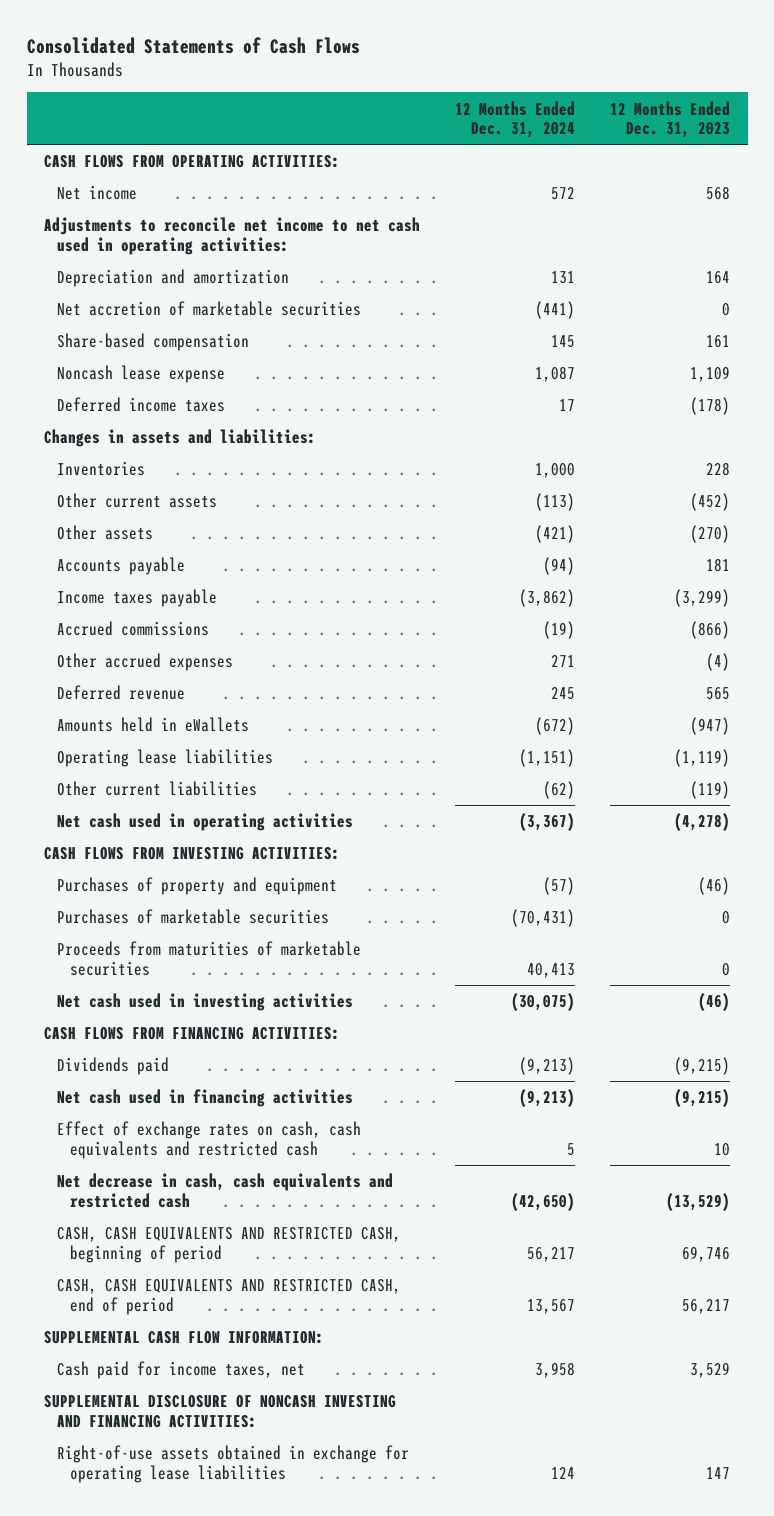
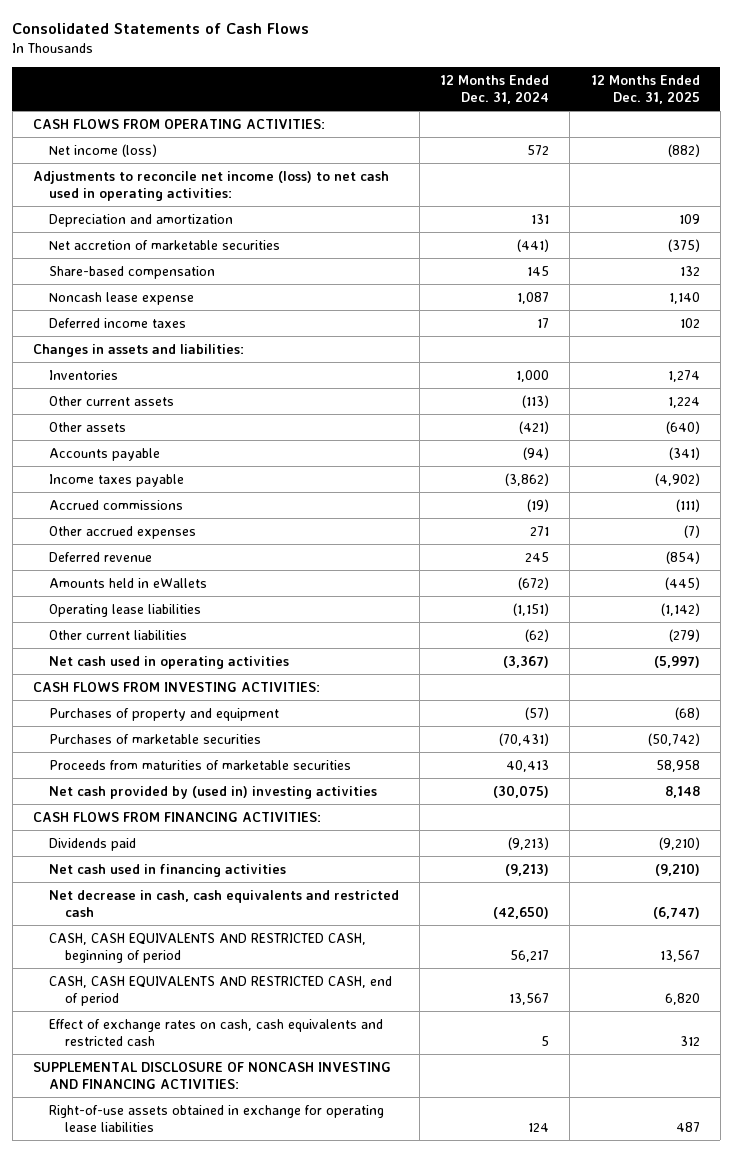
[610,100,731,138] 12 Months Ended Dec. 31, 2023 -> none
none -> [590,74,700,104] 12 Months Ended Dec. 31, 2025
[57,185,138,201] Net income -> [49,143,158,157] Net income (loss)
[44,217,421,255] Adjustments to reconcile net income to net cash used in operating activities: -> [32,170,389,201] Adjustments to reconcile net income (loss) to net cash used in operating activities:
[57,993,354,1012] Net cash used in investing activities -> [49,785,378,799] Net cash provided by (used in) investing activities
[44,1331,325,1345] SUPPLEMENTAL CASH FLOW INFORMATION: -> none
[57,1361,306,1380] Cash paid for income taxes, net -> none
[57,1121,362,1159] Effect of exchange rates on cash, cash equivalents and restricted cash -> [49,1018,384,1046] Effect of exchange rates on cash, cash equivalents and restricted cash

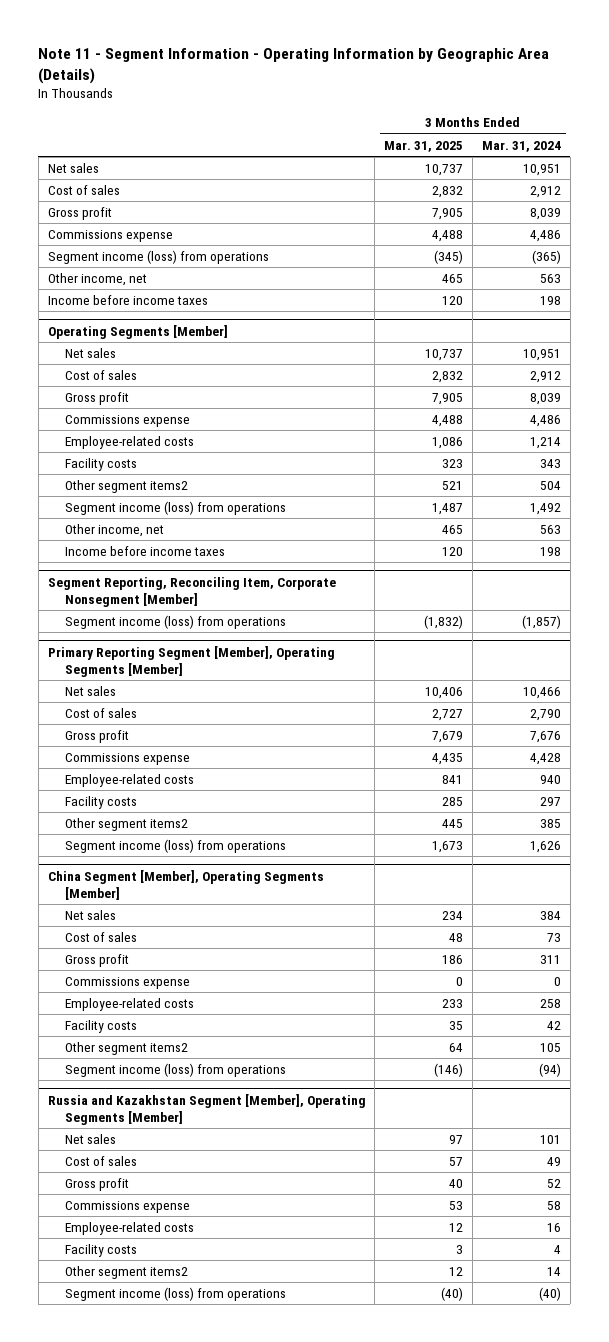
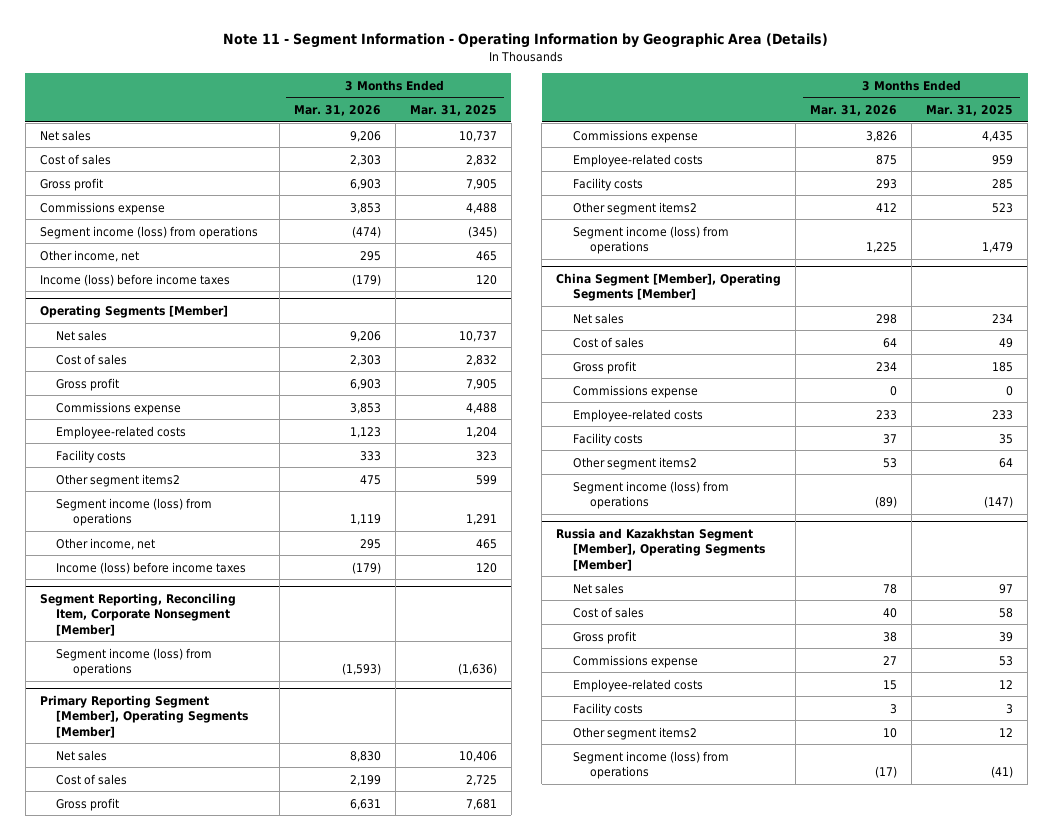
[482,140,562,152] Mar. 31, 2024 -> none
none -> [293,104,381,116] Mar. 31, 2026
[47,294,208,305] Income before income taxes -> [39,273,230,286] Income (loss) before income taxes
[432,436,464,449] 1,086 -> [465,426,497,438] 1,204
[442,480,464,490] 521 -> [475,474,497,485] 599
[432,502,464,515] 1,487 -> [465,513,497,525] 1,291
[65,545,226,556] Income before income taxes -> [56,561,247,574] Income (loss) before income taxes
[424,614,464,629] (1,832) -> [457,662,497,675] (1,636)
[432,708,464,721] 2,727 -> [465,774,497,786] 2,725
[432,730,464,743] 7,679 -> [465,798,497,810] 7,681
[442,774,464,784] 841 -> [992,154,1014,165] 959
[442,818,464,828] 445 -> [992,202,1014,213] 523
[432,840,464,853] 1,673 -> [982,241,1014,253] 1,479
[449,932,464,942] 48 -> [999,337,1014,348] 49
[442,954,464,964] 186 -> [992,361,1014,372] 185
[434,1062,464,1077] (146) -> [984,495,1014,508] (147)
[449,1156,464,1166] 57 -> [999,607,1014,618] 58
[449,1178,464,1188] 40 -> [999,631,1014,642] 39
[441,1286,464,1301] (40) -> [991,765,1014,778] (41)

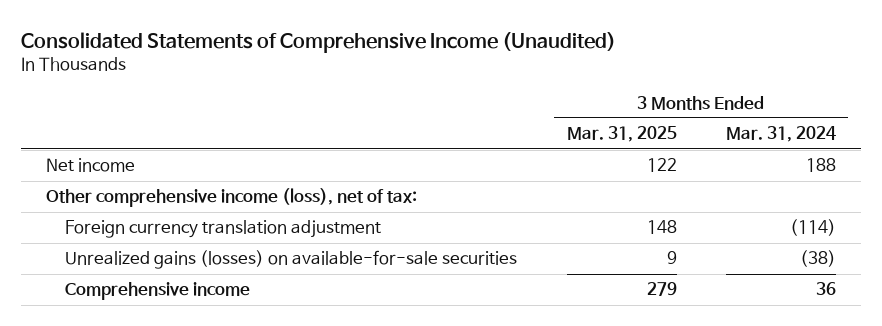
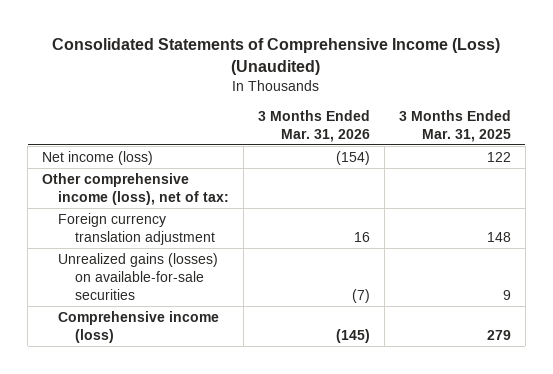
[21,31,617,53] Consolidated Statements of Comprehensive Income (Unaudited) -> [52,37,501,75] Consolidated Statements of Comprehensive Income (Loss) (Unaudited)
[725,126,836,143] Mar. 31, 2024 -> none
none -> [258,109,371,142] 3 Months Ended Mar. 31, 2026
[45,158,135,173] Net income -> [42,150,154,165] Net income (loss)
[65,282,251,301] Comprehensive income -> [58,310,220,343] Comprehensive income (loss)

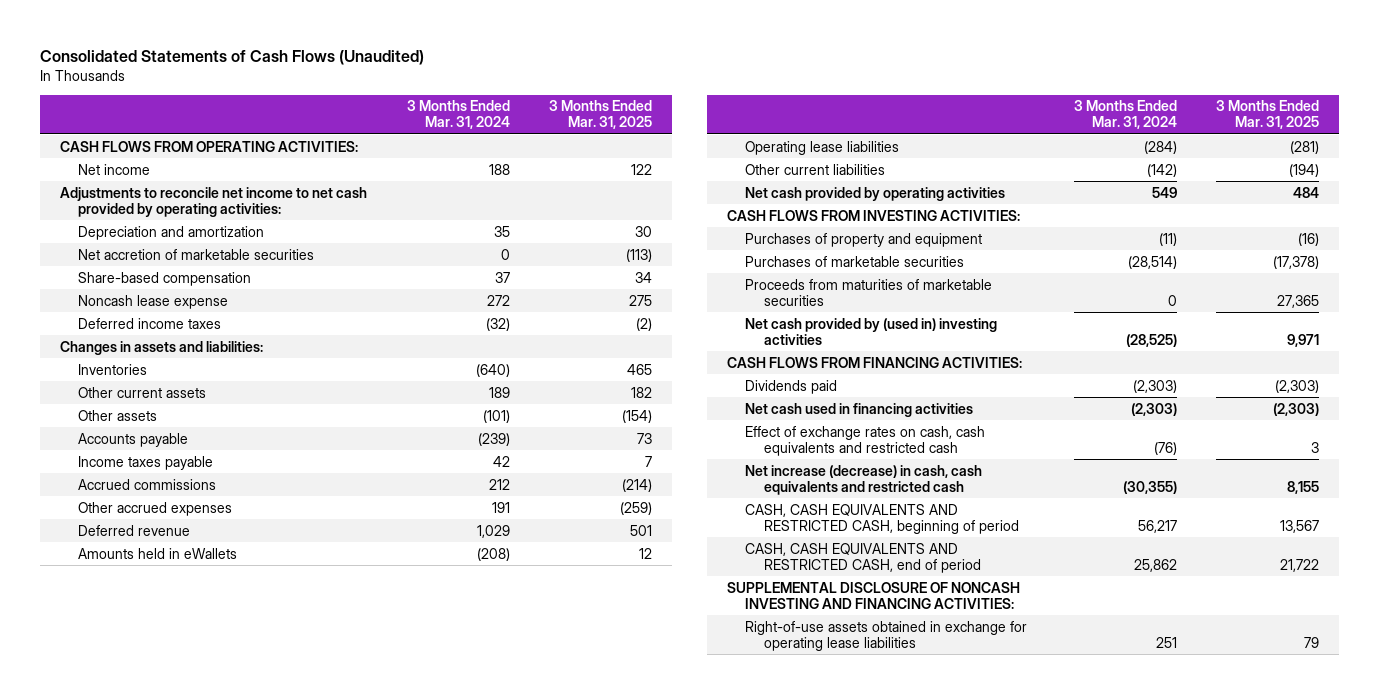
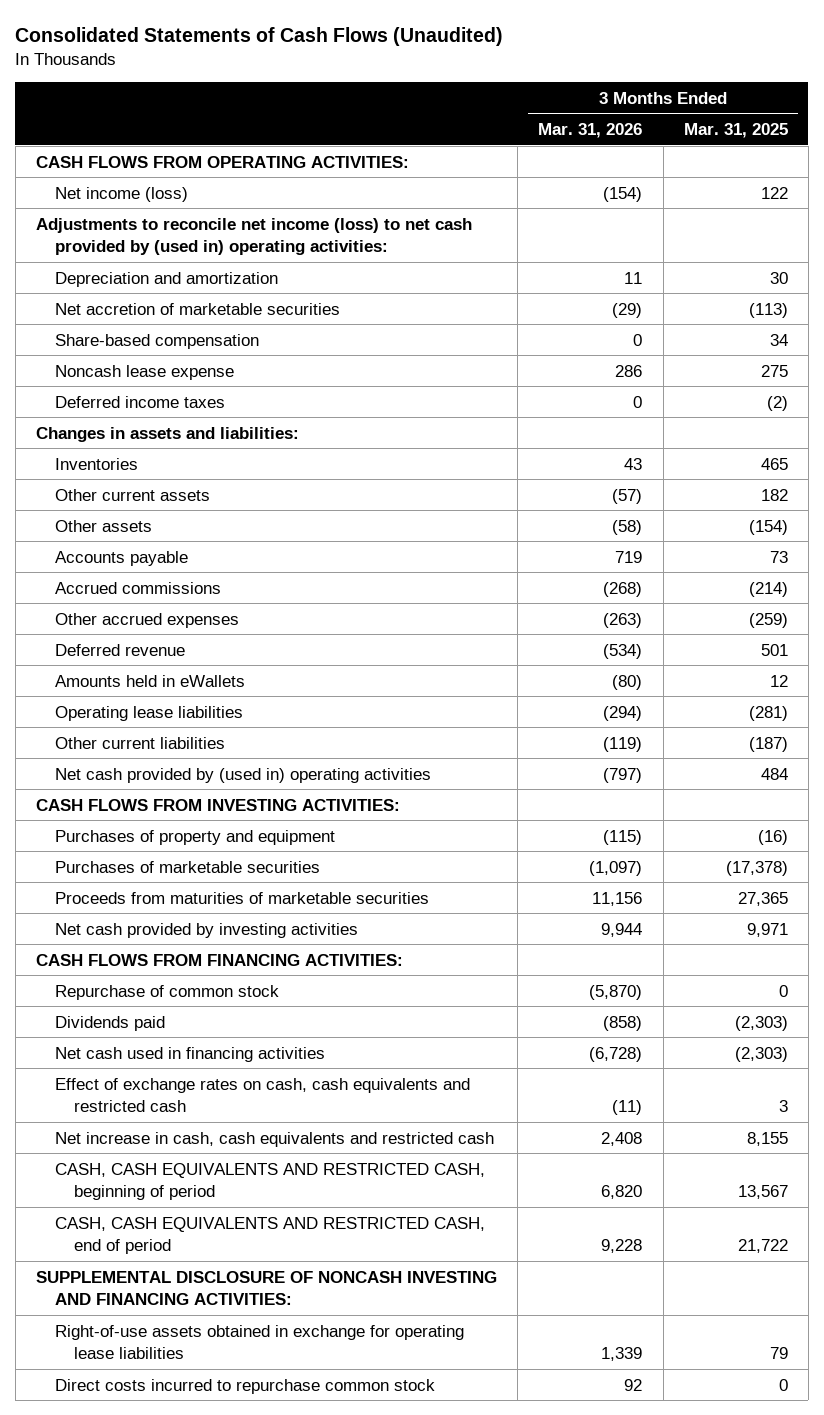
[406,100,510,130] 3 Months Ended Mar. 31, 2024 -> none
none -> [538,123,643,139] Mar. 31, 2026
[78,163,151,175] Net income -> [54,186,188,202] Net income (loss)
[59,186,367,217] Adjustments to reconcile net income to net cash provided by operating activities: -> [36,217,473,255] Adjustments to reconcile net income (loss) to net cash provided by (used in) operating activities:
[78,455,214,470] Income taxes payable -> none
[1289,163,1320,177] (194) -> [748,736,788,752] (187)
[745,186,1006,201] Net cash provided by operating activities -> [54,767,431,783] Net cash provided by (used in) operating activities
[745,317,998,345] Net cash provided by (used in) investing activities -> [54,922,358,938] Net cash provided by investing activities
none -> [54,984,279,1000] Repurchase of common stock
[745,464,983,495] Net increase (decrease) in cash, cash equivalents and restricted cash -> [54,1131,494,1147] Net increase in cash, cash equivalents and restricted cash
none -> [54,1378,435,1394] Direct costs incurred to repurchase common stock

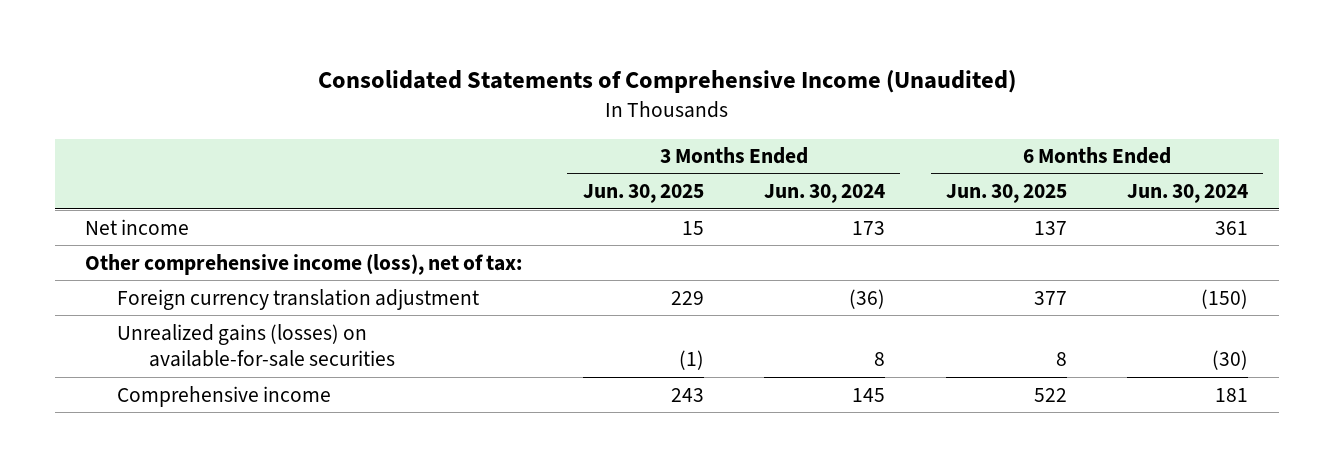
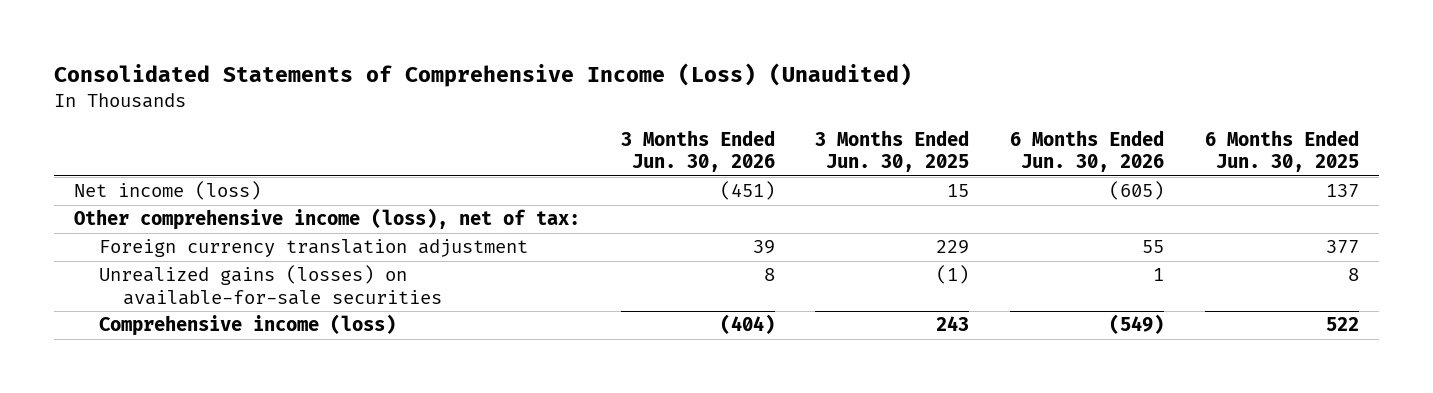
[317,70,1016,94] Consolidated Statements of Comprehensive Income (Unaudited) -> [53,63,912,88] Consolidated Statements of Comprehensive Income (Loss) (Unaudited)
[764,184,886,204] Jun. 30, 2024 -> none
[1127,184,1249,204] Jun. 30, 2024 -> none
none -> [620,129,775,173] 3 Months Ended Jun. 30, 2026
none -> [1010,129,1165,173] 6 Months Ended Jun. 30, 2026
[84,218,189,235] Net income -> [74,181,262,201] Net income (loss)
[116,385,331,407] Comprehensive income -> [98,314,396,337] Comprehensive income (loss)

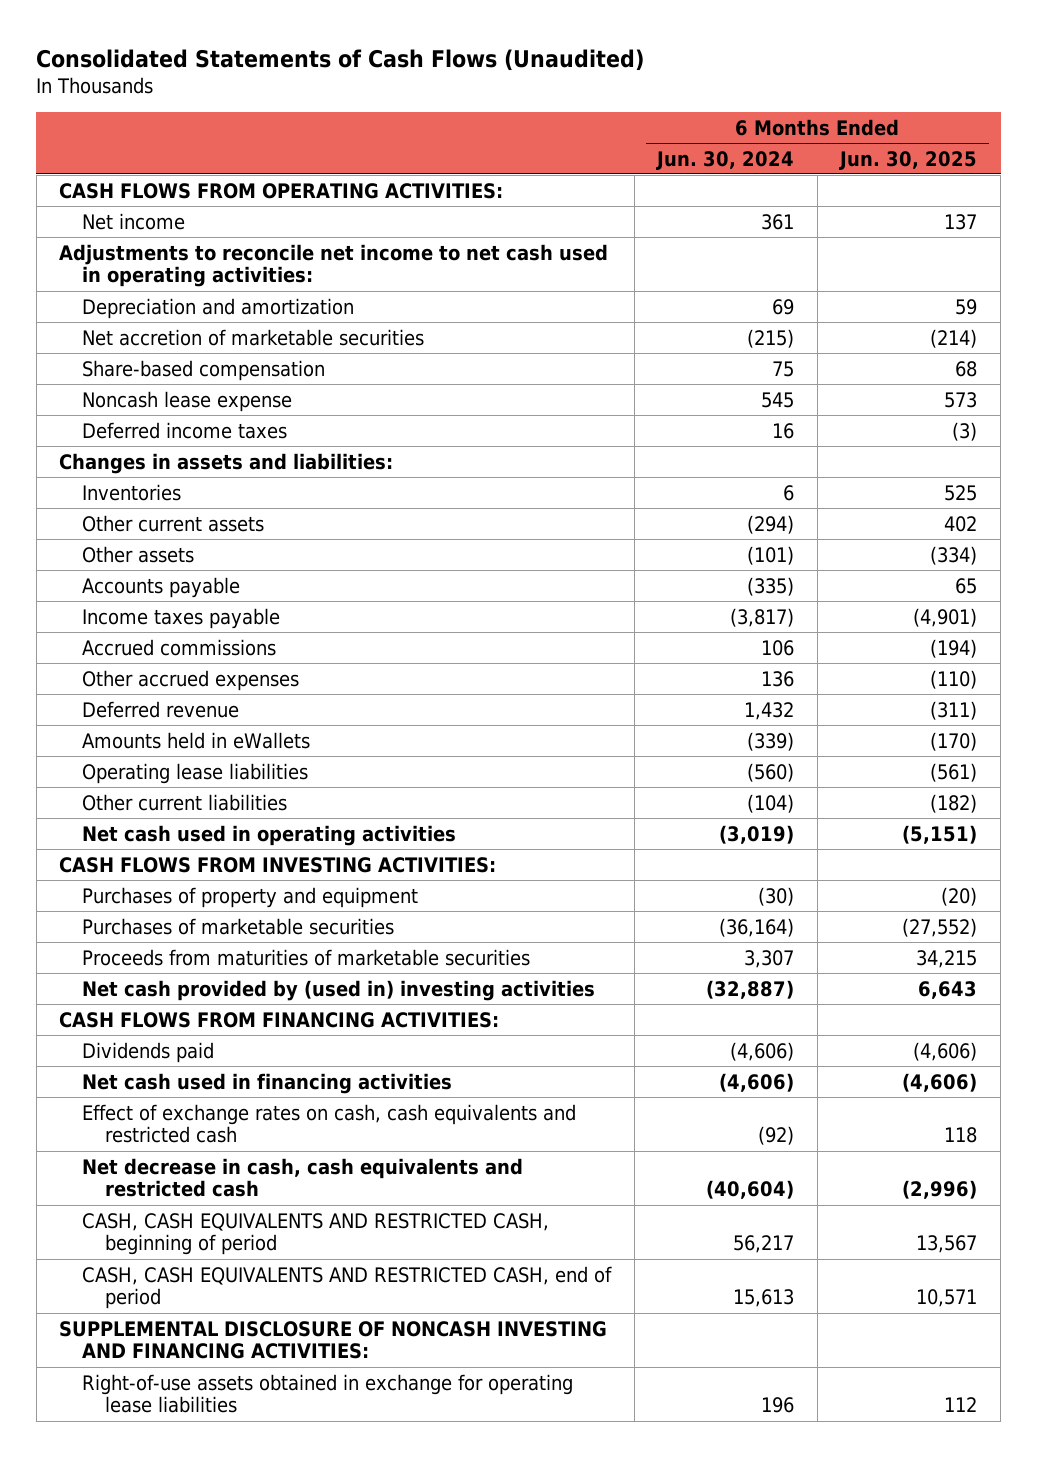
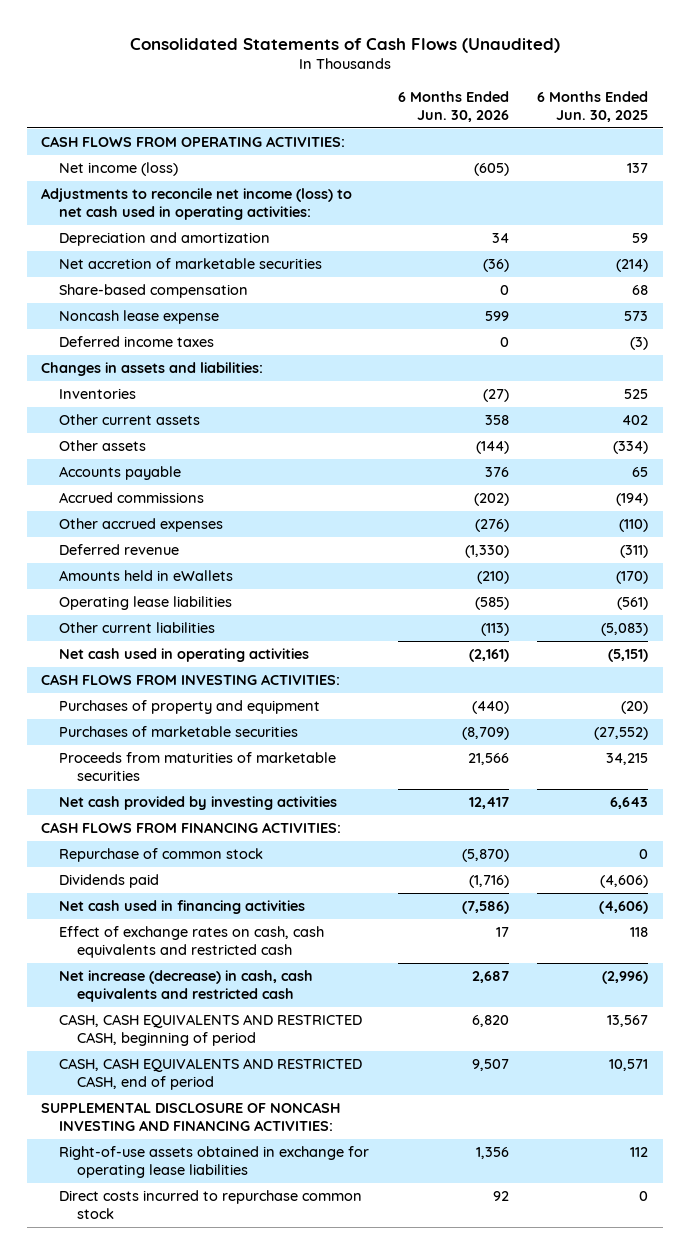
[656,150,795,170] Jun. 30, 2024 -> none
none -> [397,91,509,122] 6 Months Ended Jun. 30, 2026
[82,212,186,230] Net income -> [58,162,178,177] Net income (loss)
[59,243,609,288] Adjustments to reconcile net income to net cash used in operating activities: -> [41,188,353,220] Adjustments to reconcile net income (loss) to net cash used in operating activities:
[82,607,281,629] Income taxes payable -> none
[930,793,978,813] (182) -> [601,623,649,637] (5,083)
[82,979,596,1001] Net cash provided by (used in) investing activities -> [58,796,337,811] Net cash provided by investing activities
none -> [58,848,263,863] Repurchase of common stock
[82,1157,524,1198] Net decrease in cash, cash equivalents and restricted cash -> [58,970,313,1002] Net increase (decrease) in cash, cash equivalents and restricted cash
none -> [58,1190,362,1219] Direct costs incurred to repurchase common stock

